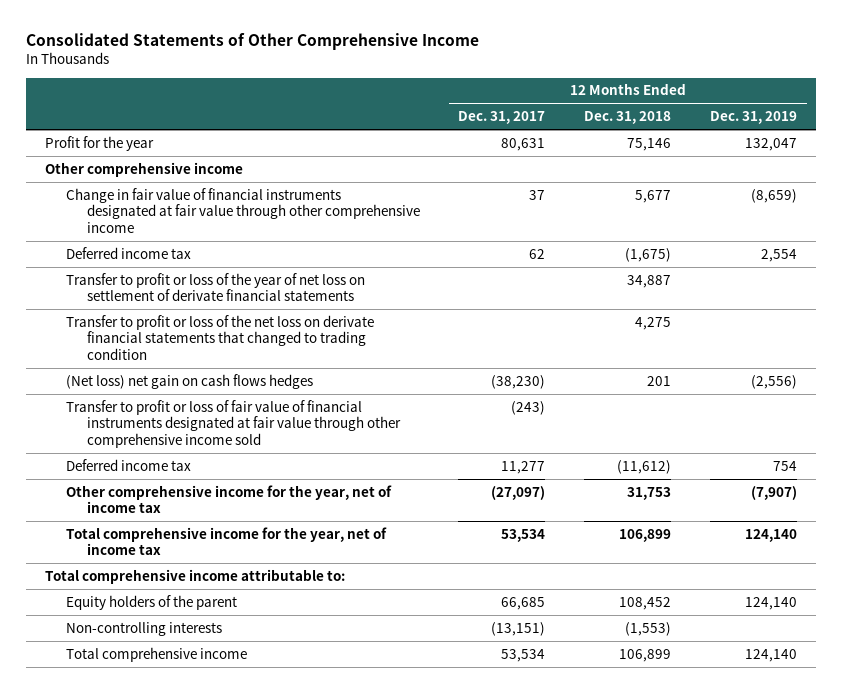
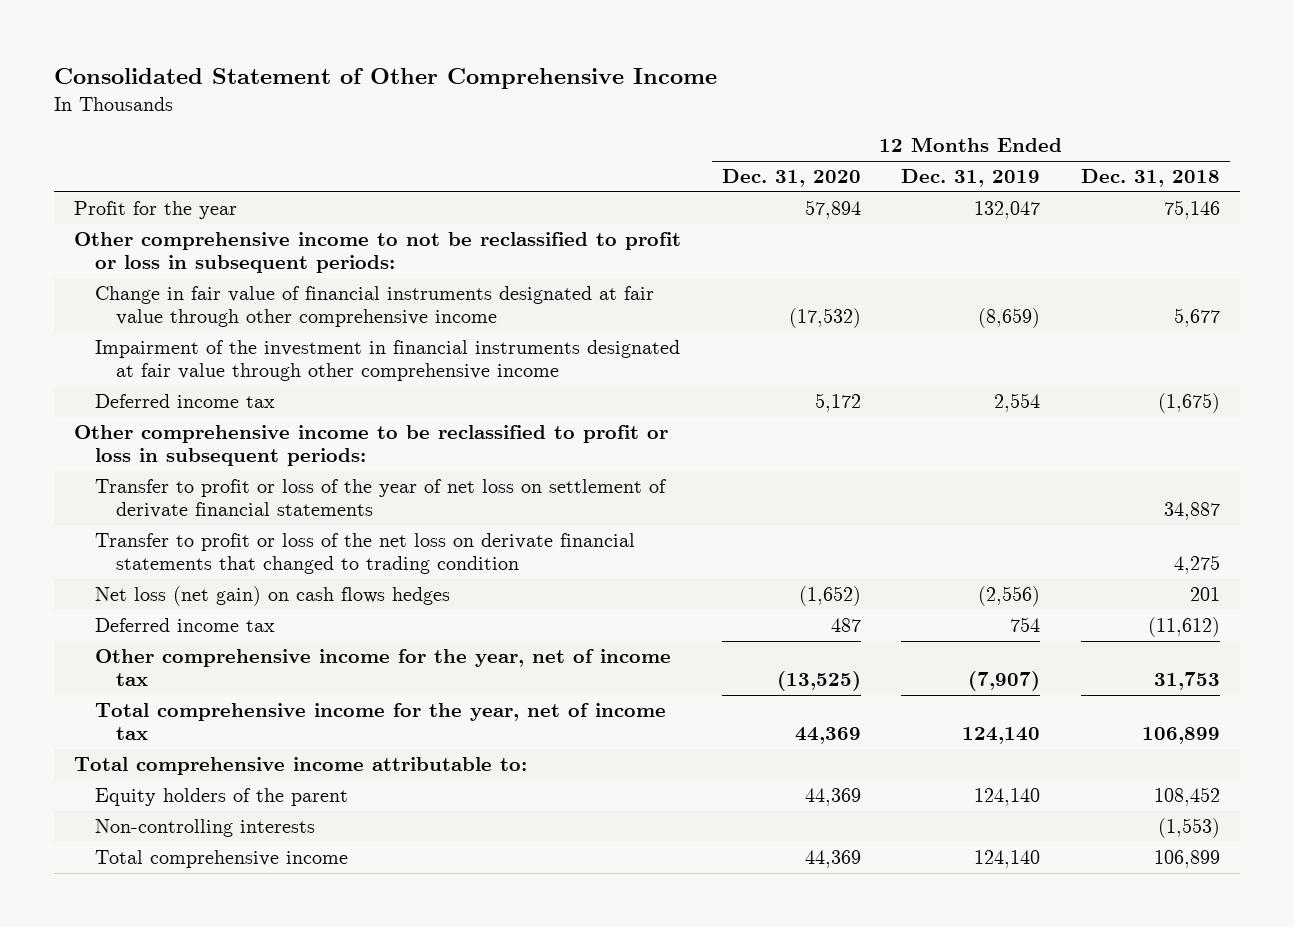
[25,33,479,51] Consolidated Statements of Other Comprehensive Income -> [54,68,718,90] Consolidated Statement of Other Comprehensive Income
[458,111,546,125] Dec. 31, 2017 -> none
none -> [721,169,861,188] Dec. 31, 2020
[44,161,243,177] Other comprehensive income -> none
none -> [74,232,682,274] Other comprehensive income to not be reclassified to profit or loss in subsequent periods:
none -> [95,340,681,382] Impairment of the investment in financial instruments designated at fair value through other comprehensive income
none -> [74,425,669,467] Other comprehensive income to be reclassified to profit or loss in subsequent periods:
[65,399,401,448] Transfer to profit or loss of fair value of financial instruments designated at fair value through other comprehensive income sold -> none
[65,373,313,389] (Net loss) net gain on cash flows hedges -> [95,586,451,607] Net loss (net gain) on cash flows hedges

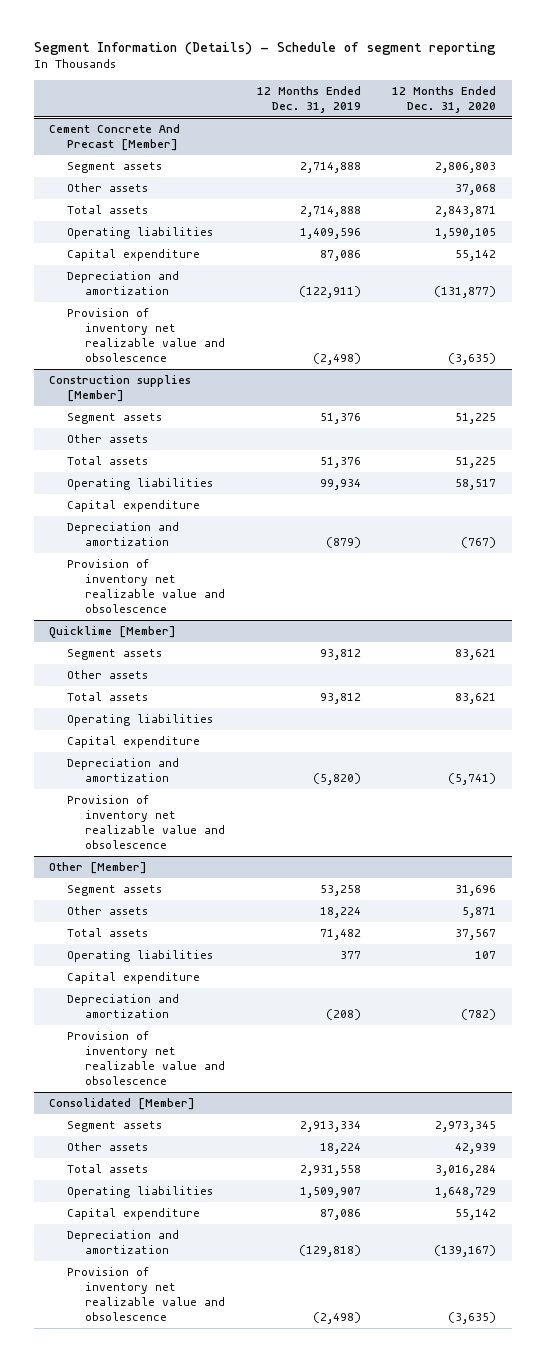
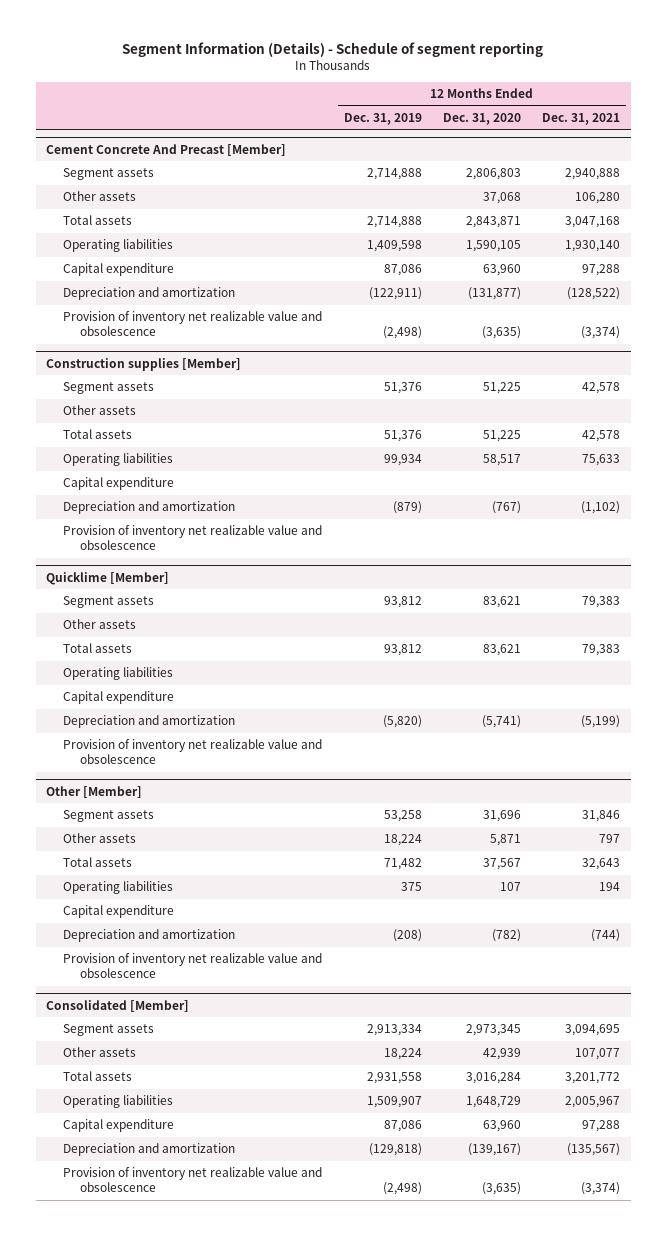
none -> [542,112,621,125] Dec. 31, 2021
[299,228,361,240] 1,409,596 -> [366,240,422,253] 1,409,598
[455,250,497,262] 55,142 -> [482,264,521,277] 63,960
[339,951,361,960] 377 -> [400,882,422,892] 375
[455,1209,497,1221] 55,142 -> [482,1120,521,1133] 63,960

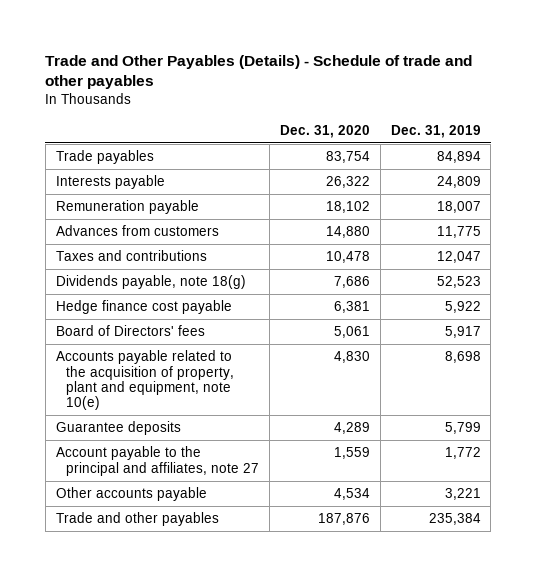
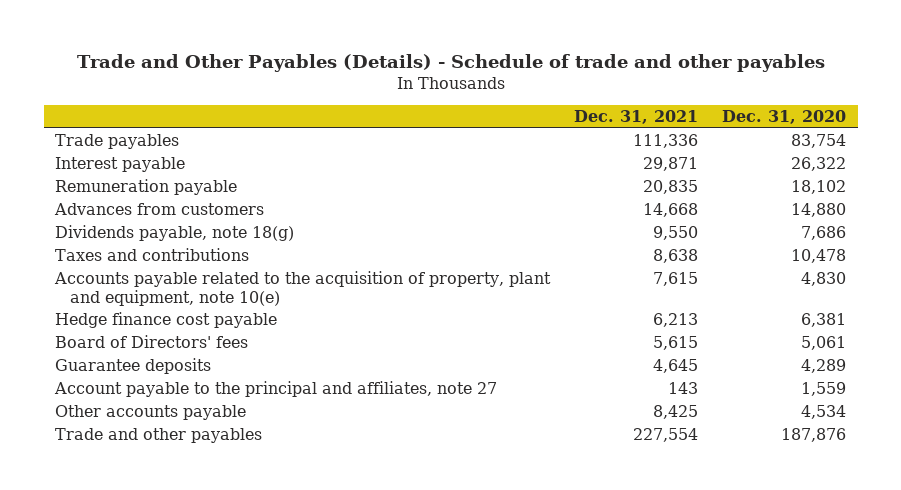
[390,124,481,138] Dec. 31, 2019 -> none
none -> [574,109,699,124] Dec. 31, 2021
[55,175,165,190] Interests payable -> [55,157,186,173] Interest payable
[55,250,207,262] Taxes and contributions -> [55,248,250,262] Taxes and contributions
[55,350,234,411] Accounts payable related to the acquisition of property, plant and equipment, note 10(e) -> [54,271,552,306] Accounts payable related to the acquisition of property, plant and equipment, note 10(e)

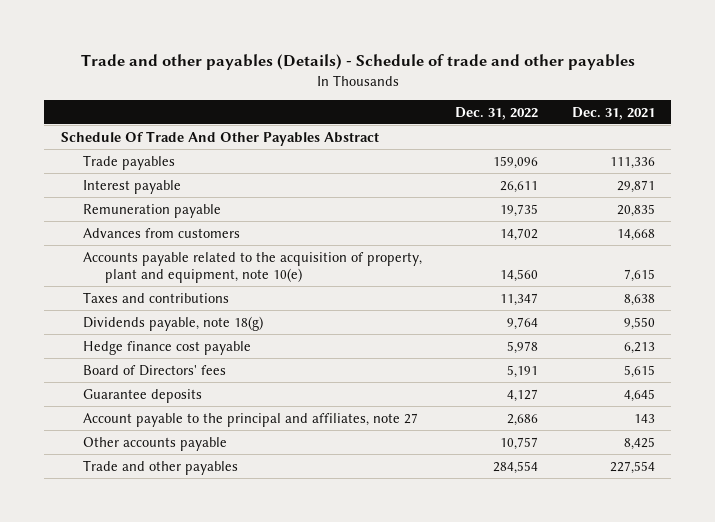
[76,53,825,72] Trade and Other Payables (Details) - Schedule of trade and other payables -> [80,54,635,71] Trade and other payables (Details) - Schedule of trade and other payables
[721,109,846,124] Dec. 31, 2020 -> none
none -> [455,106,539,120] Dec. 31, 2022
none -> [60,130,379,146] Schedule Of Trade And Other Payables Abstract
[55,248,250,262] Taxes and contributions -> [83,291,230,303] Taxes and contributions
[55,225,295,242] Dividends payable, note 18(g) -> [83,315,264,331] Dividends payable, note 18(g)

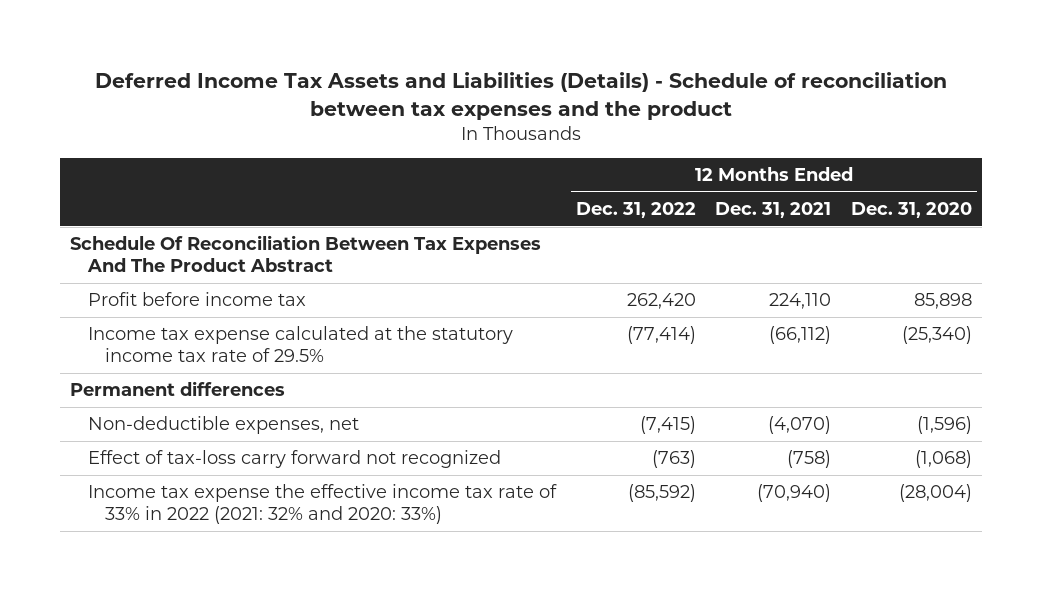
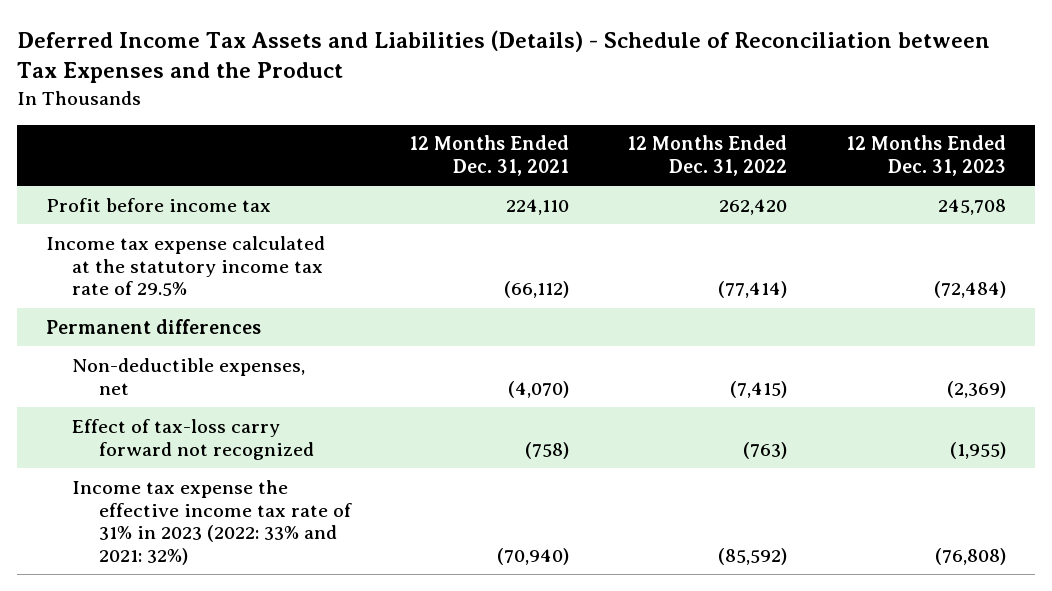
[95,72,948,120] Deferred Income Tax Assets and Liabilities (Details) - Schedule of reconciliation between tax expenses and the product -> [16,29,990,84] Deferred Income Tax Assets and Liabilities (Details) - Schedule of Reconciliation between Tax Expenses and the Product
[851,202,973,219] Dec. 31, 2020 -> none
none -> [845,135,1006,177] 12 Months Ended Dec. 31, 2023
[70,235,542,273] Schedule Of Reconciliation Between Tax Expenses And The Product Abstract -> none
[87,484,557,525] Income tax expense the effective income tax rate of 33% in 2022 (2021: 32% and 2020: 33%) -> [72,479,352,565] Income tax expense the effective income tax rate of 31% in 2023 (2022: 33% and 2021: 32%)

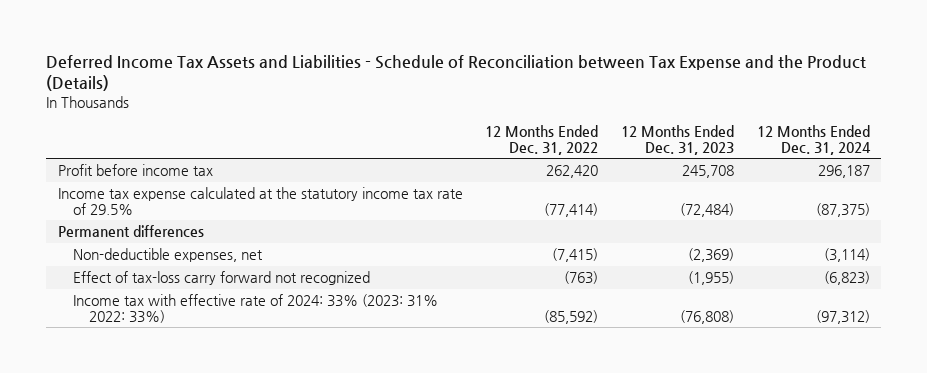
[16,29,990,84] Deferred Income Tax Assets and Liabilities (Details) - Schedule of Reconciliation between Tax Expenses and the Product -> [46,55,867,92] Deferred Income Tax Assets and Liabilities - Schedule of Reconciliation between Tax Expense and the Product (Details)
[409,135,570,177] 12 Months Ended Dec. 31, 2021 -> none
none -> [756,125,871,155] 12 Months Ended Dec. 31, 2024
[72,479,352,565] Income tax expense the effective income tax rate of 31% in 2023 (2022: 33% and 2021: 32%) -> [73,294,439,323] Income tax with effective rate of 2024: 33% (2023: 31% 2022: 33%)

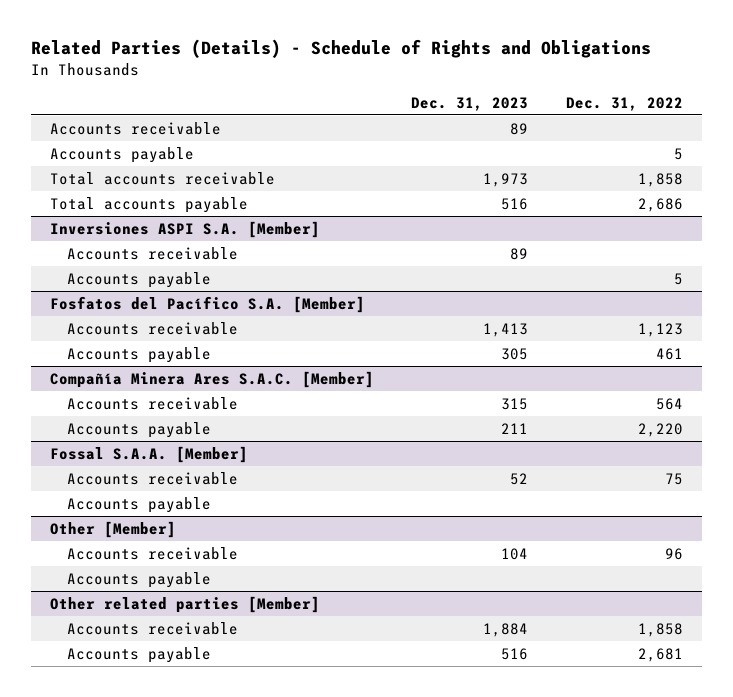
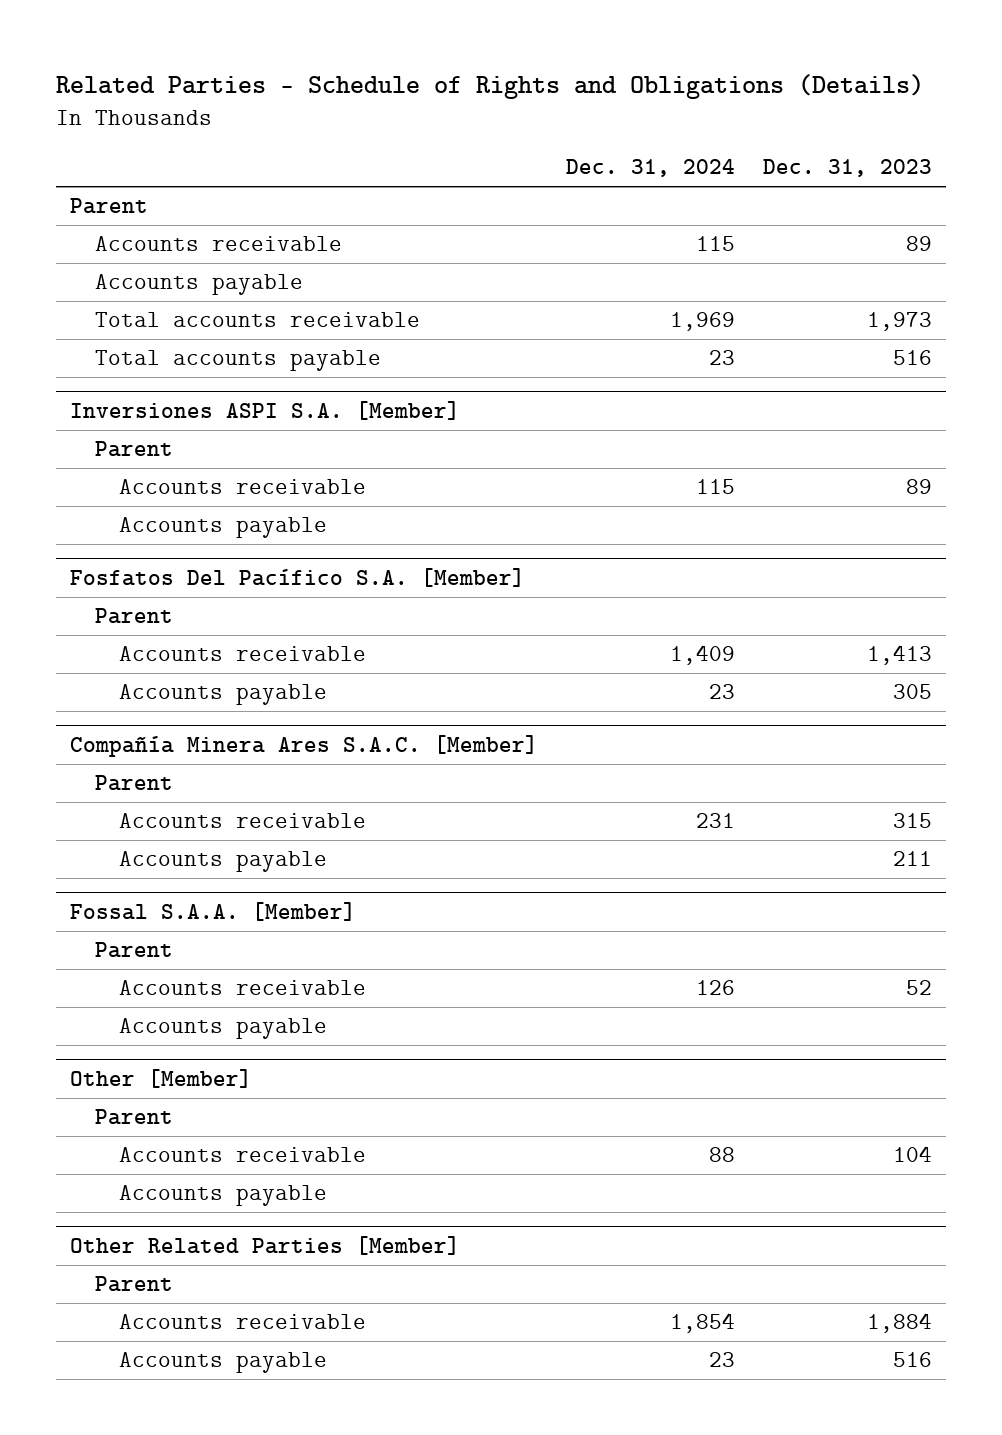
[30,39,651,59] Related Parties (Details) - Schedule of Rights and Obligations -> [56,73,925,99] Related Parties - Schedule of Rights and Obligations (Details)
[566,96,684,111] Dec. 31, 2022 -> none
none -> [565,159,735,178] Dec. 31, 2024
none -> [69,198,148,215] Parent
none -> [94,441,173,458] Parent
[49,295,365,313] Fosfatos del Pacífico S.A. [Member] -> [69,568,525,588] Fosfatos Del Pacífico S.A. [Member]
none -> [94,608,173,625] Parent
none -> [94,775,173,792] Parent
none -> [94,942,173,959] Parent
none -> [94,1109,173,1126] Parent
[49,595,320,613] Other related parties [Member] -> [69,1236,460,1256] Other Related Parties [Member]
none -> [94,1276,173,1293] Parent

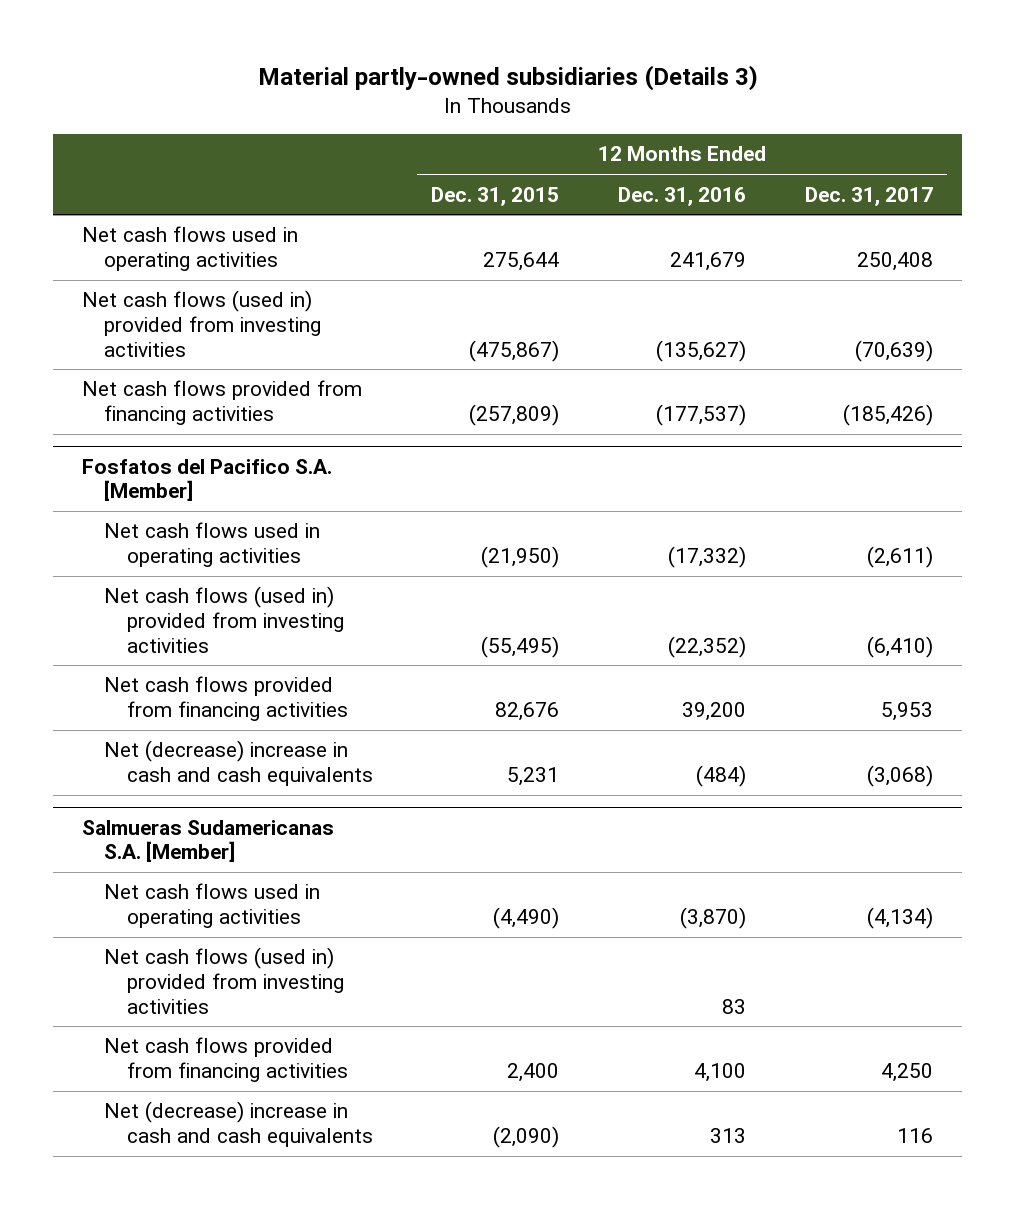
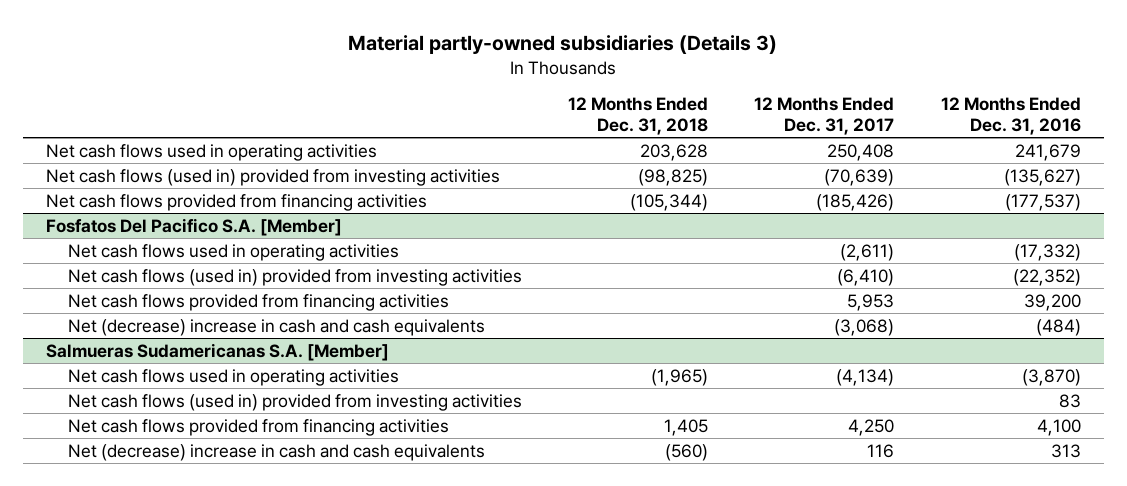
[431,186,560,206] Dec. 31, 2015 -> none
none -> [567,97,708,135] 12 Months Ended Dec. 31, 2018
[82,458,333,502] Fosfatos del Pacifico S.A. [Member] -> [46,217,343,236] Fosfatos Del Pacifico S.A. [Member]

